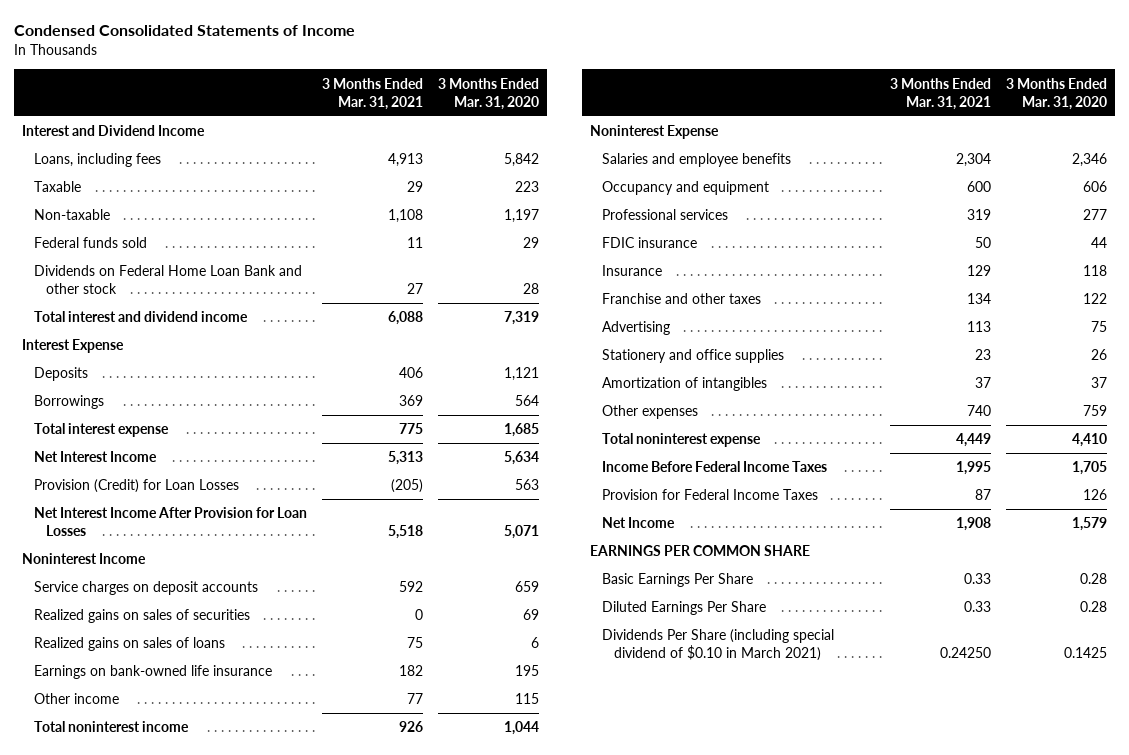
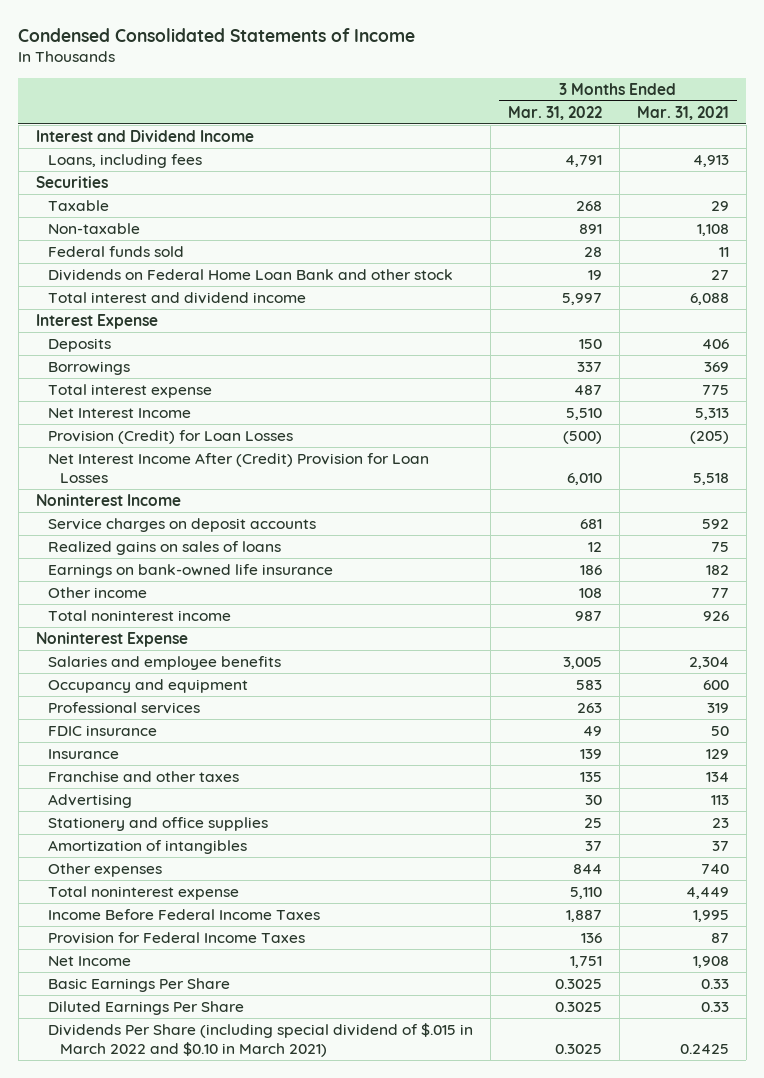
[438,77,540,110] 3 Months Ended Mar. 31, 2020 -> none
none -> [507,105,602,120] Mar. 31, 2022
none -> [35,175,108,188] Securities
[34,507,308,537] Net Interest Income After Provision for Loan Losses -> [47,452,429,483] Net Interest Income After (Credit) Provision for Loan Losses
[34,609,251,624] Realized gains on sales of securities -> none
[589,545,810,557] EARNINGS PER COMMON SHARE -> none
[601,629,834,662] Dividends Per Share (including special dividend of $0.10 in March 2021) -> [47,1022,473,1057] Dividends Per Share (including special dividend of $.015 in March 2022 and $0.10 in March 2021)
[940,647,992,659] 0.24250 -> [679,1043,729,1054] 0.2425

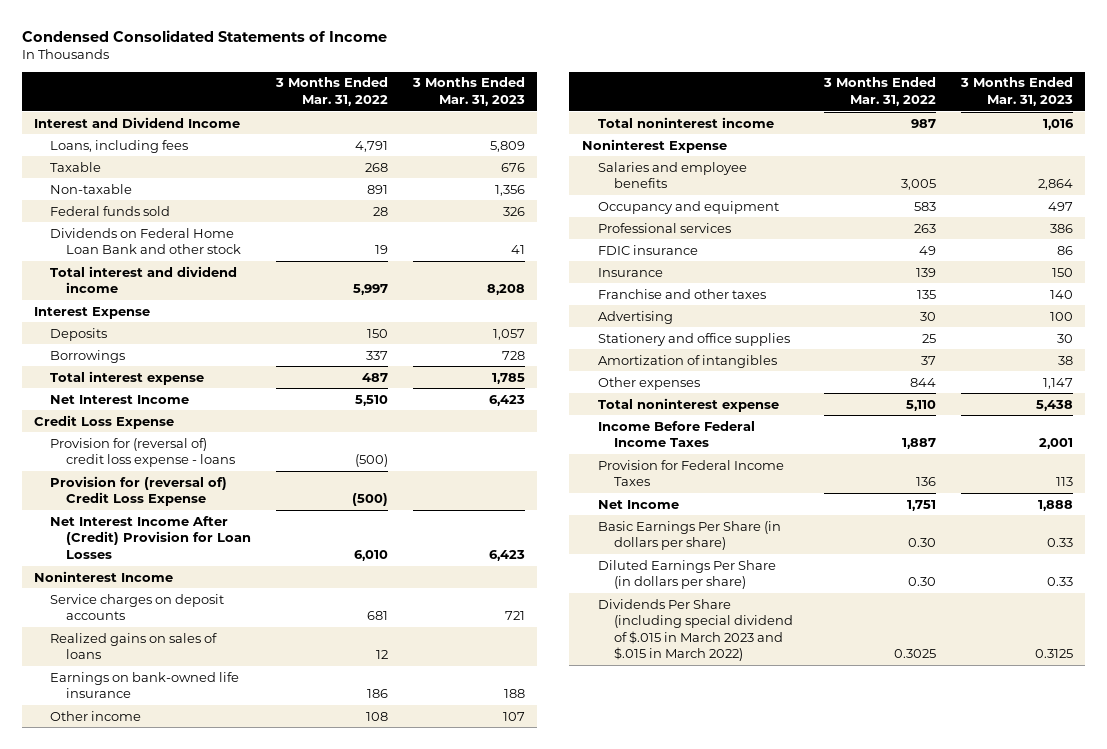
[636,105,729,120] Mar. 31, 2021 -> none
none -> [412,77,526,106] 3 Months Ended Mar. 31, 2023
[35,175,108,188] Securities -> none
none -> [34,414,175,429] Credit Loss Expense
[47,429,293,444] Provision (Credit) for Loan Losses -> [50,437,236,468] Provision for (reversal of) credit loss expense - loans
none -> [50,475,228,507] Provision for (reversal of) Credit Loss Expense
[47,977,230,992] Basic Earnings Per Share -> [597,520,781,551] Basic Earnings Per Share (in dollars per share)
[554,978,602,989] 0.3025 -> [907,538,936,548] 0.30
[47,1000,244,1015] Diluted Earnings Per Share -> [597,559,776,590] Diluted Earnings Per Share (in dollars per share)
[554,1001,602,1012] 0.3025 -> [907,577,936,587] 0.30
[47,1022,473,1057] Dividends Per Share (including special dividend of $.015 in March 2022 and $0.10 in March 2021) -> [597,598,793,662] Dividends Per Share (including special dividend of $.015 in March 2023 and $.015 in March 2022)

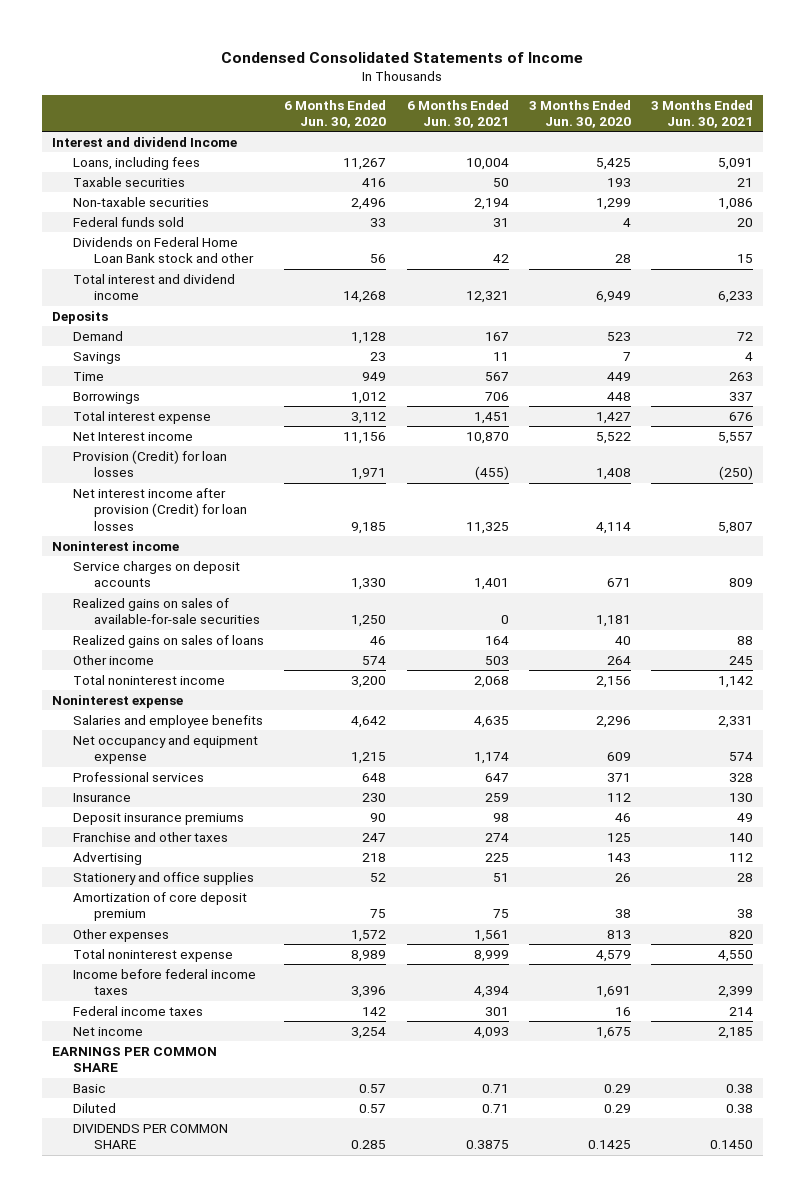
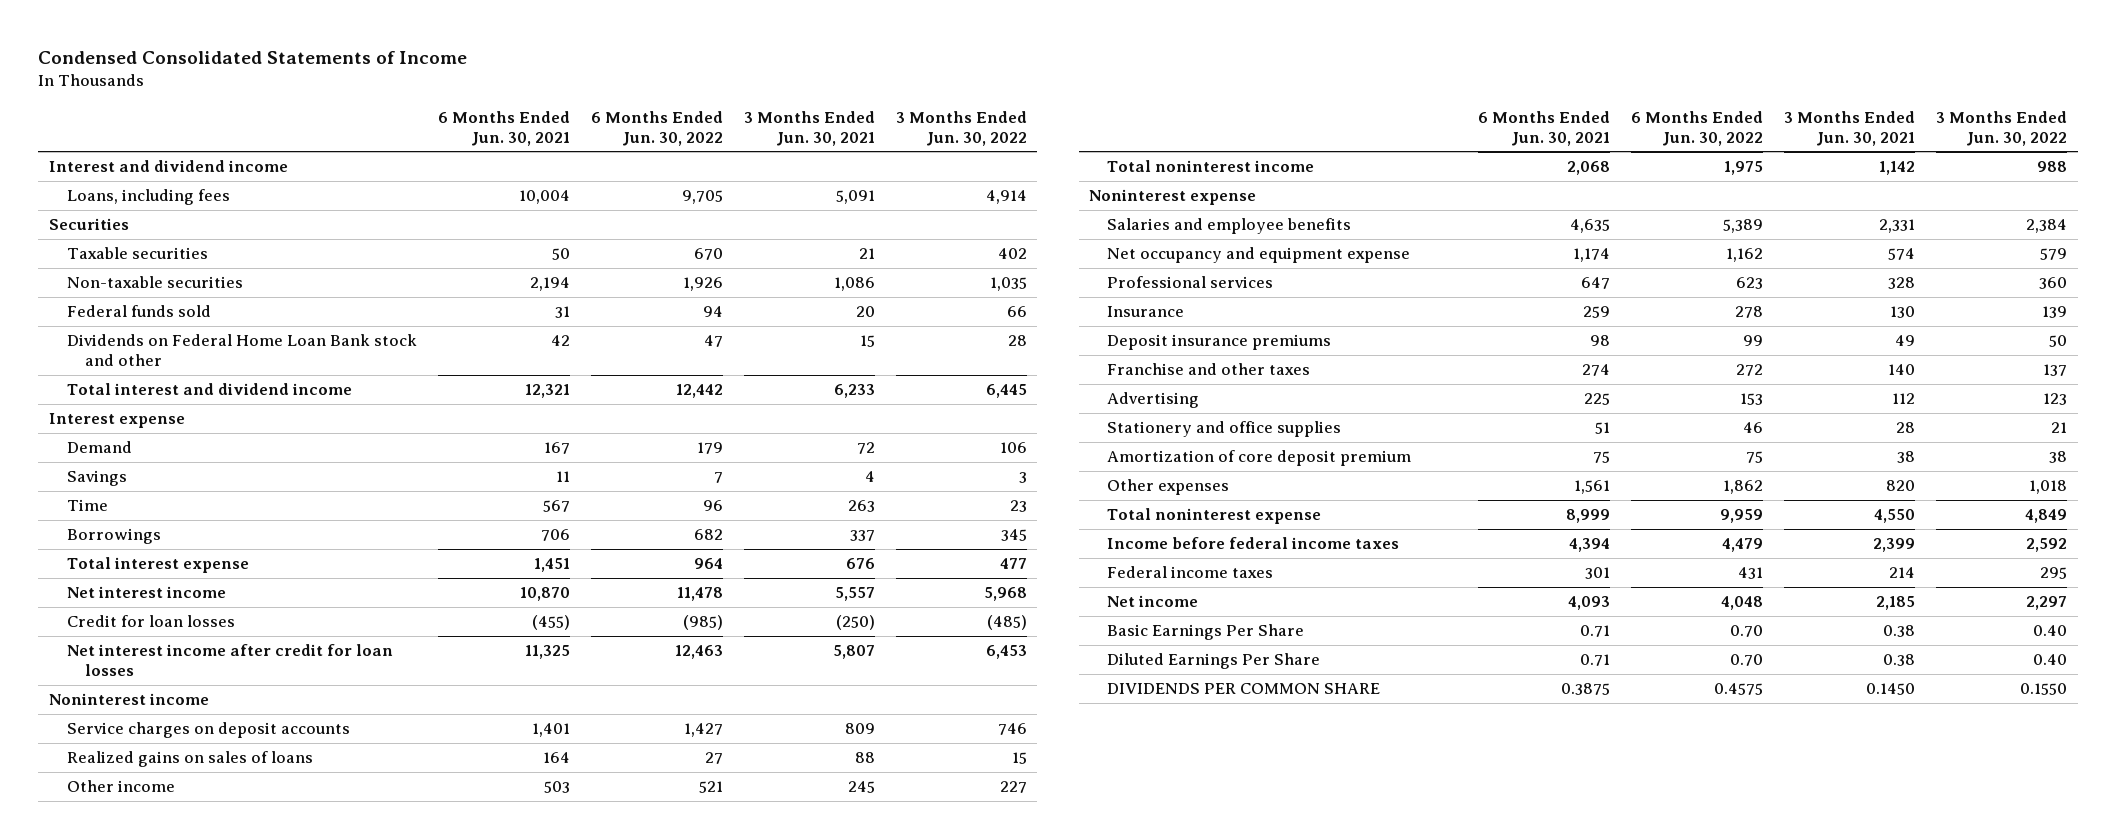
[284,99,387,128] 6 Months Ended Jun. 30, 2020 -> none
[528,99,631,128] 3 Months Ended Jun. 30, 2020 -> none
none -> [590,110,723,146] 6 Months Ended Jun. 30, 2022
none -> [895,110,1027,146] 3 Months Ended Jun. 30, 2022
[51,136,237,147] Interest and dividend Income -> [48,160,288,173] Interest and dividend income
none -> [48,218,129,231] Securities
[51,310,108,324] Deposits -> none
none -> [48,413,185,429] Interest expense
[73,431,194,441] Net Interest income -> [66,586,226,599] Net interest income
[73,449,228,478] Provision (Credit) for loan losses -> [66,615,235,628] Credit for loan losses
[73,487,248,531] Net interest income after provision (Credit) for loan losses -> [66,644,393,677] Net interest income after credit for loan losses
[73,597,261,625] Realized gains on sales of available-for-sale securities -> none
[51,1046,217,1073] EARNINGS PER COMMON SHARE -> none
[73,1083,107,1093] Basic -> [1107,624,1305,641] Basic Earnings Per Share
[73,1102,117,1113] Diluted -> [1107,653,1321,670] Diluted Earnings Per Share

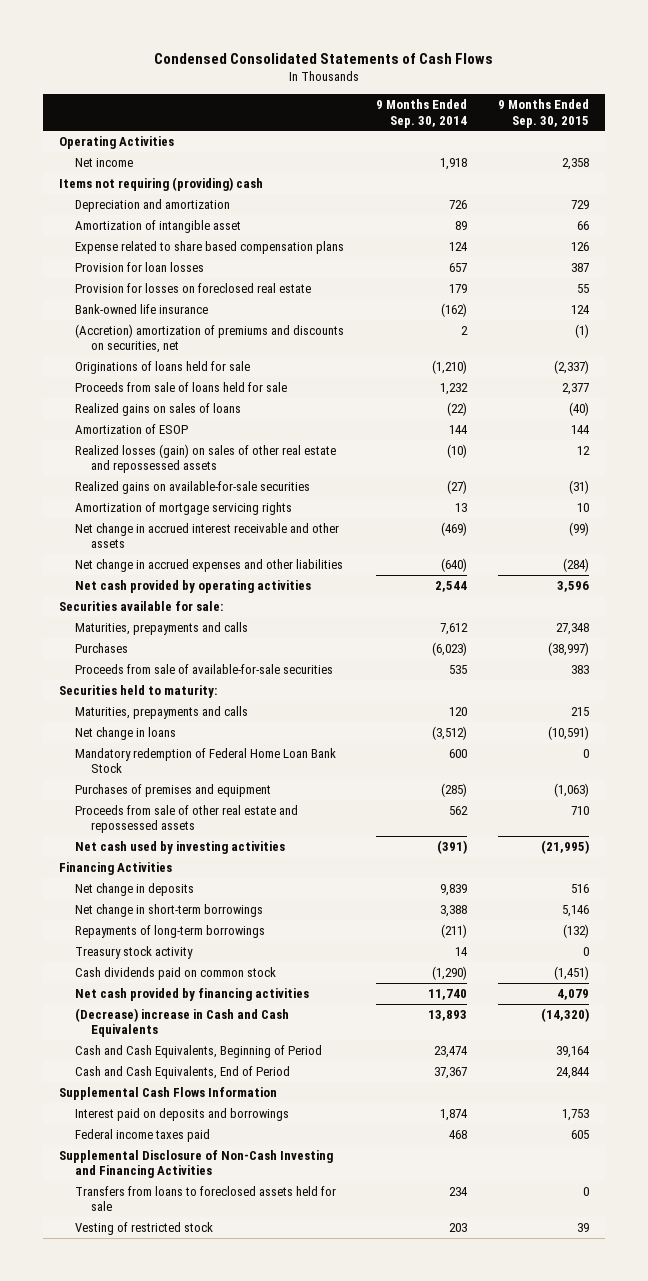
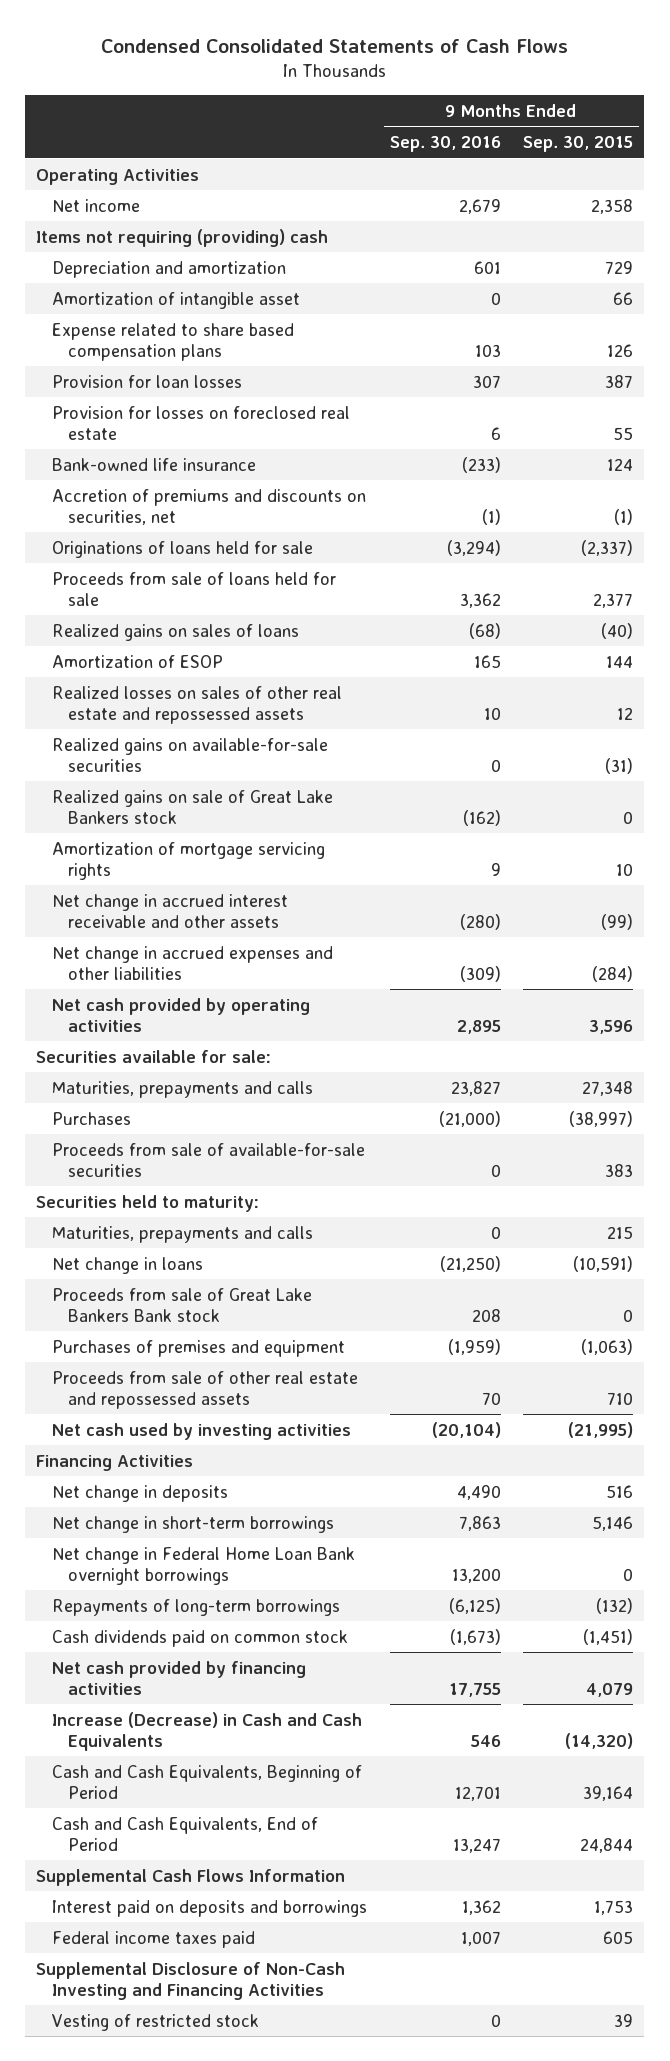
[375,99,467,128] 9 Months Ended Sep. 30, 2014 -> none
none -> [389,136,501,153] Sep. 30, 2016
[75,323,345,354] (Accretion) amortization of premiums and discounts on securities, net -> [52,488,367,525] Accretion of premiums and discounts on securities, net
[75,443,337,474] Realized losses (gain) on sales of other real estate and repossessed assets -> [52,685,343,724] Realized losses on sales of other real estate and repossessed assets
none -> [52,789,334,824] Realized gains on sale of Great Lake Bankers stock
[75,747,337,774] Mandatory redemption of Federal Home Loan Bank Stock -> none
none -> [52,1287,313,1322] Proceeds from sale of Great Lake Bankers Bank stock
none -> [52,1546,356,1585] Net change in Federal Home Loan Bank overnight borrowings
[75,945,194,959] Treasury stock activity -> none
[75,1007,290,1038] (Decrease) increase in Cash and Cash Equivalents -> [52,1711,363,1751] Increase (Decrease) in Cash and Cash Equivalents
[75,1185,337,1212] Transfers from loans to foreclosed assets held for sale -> none

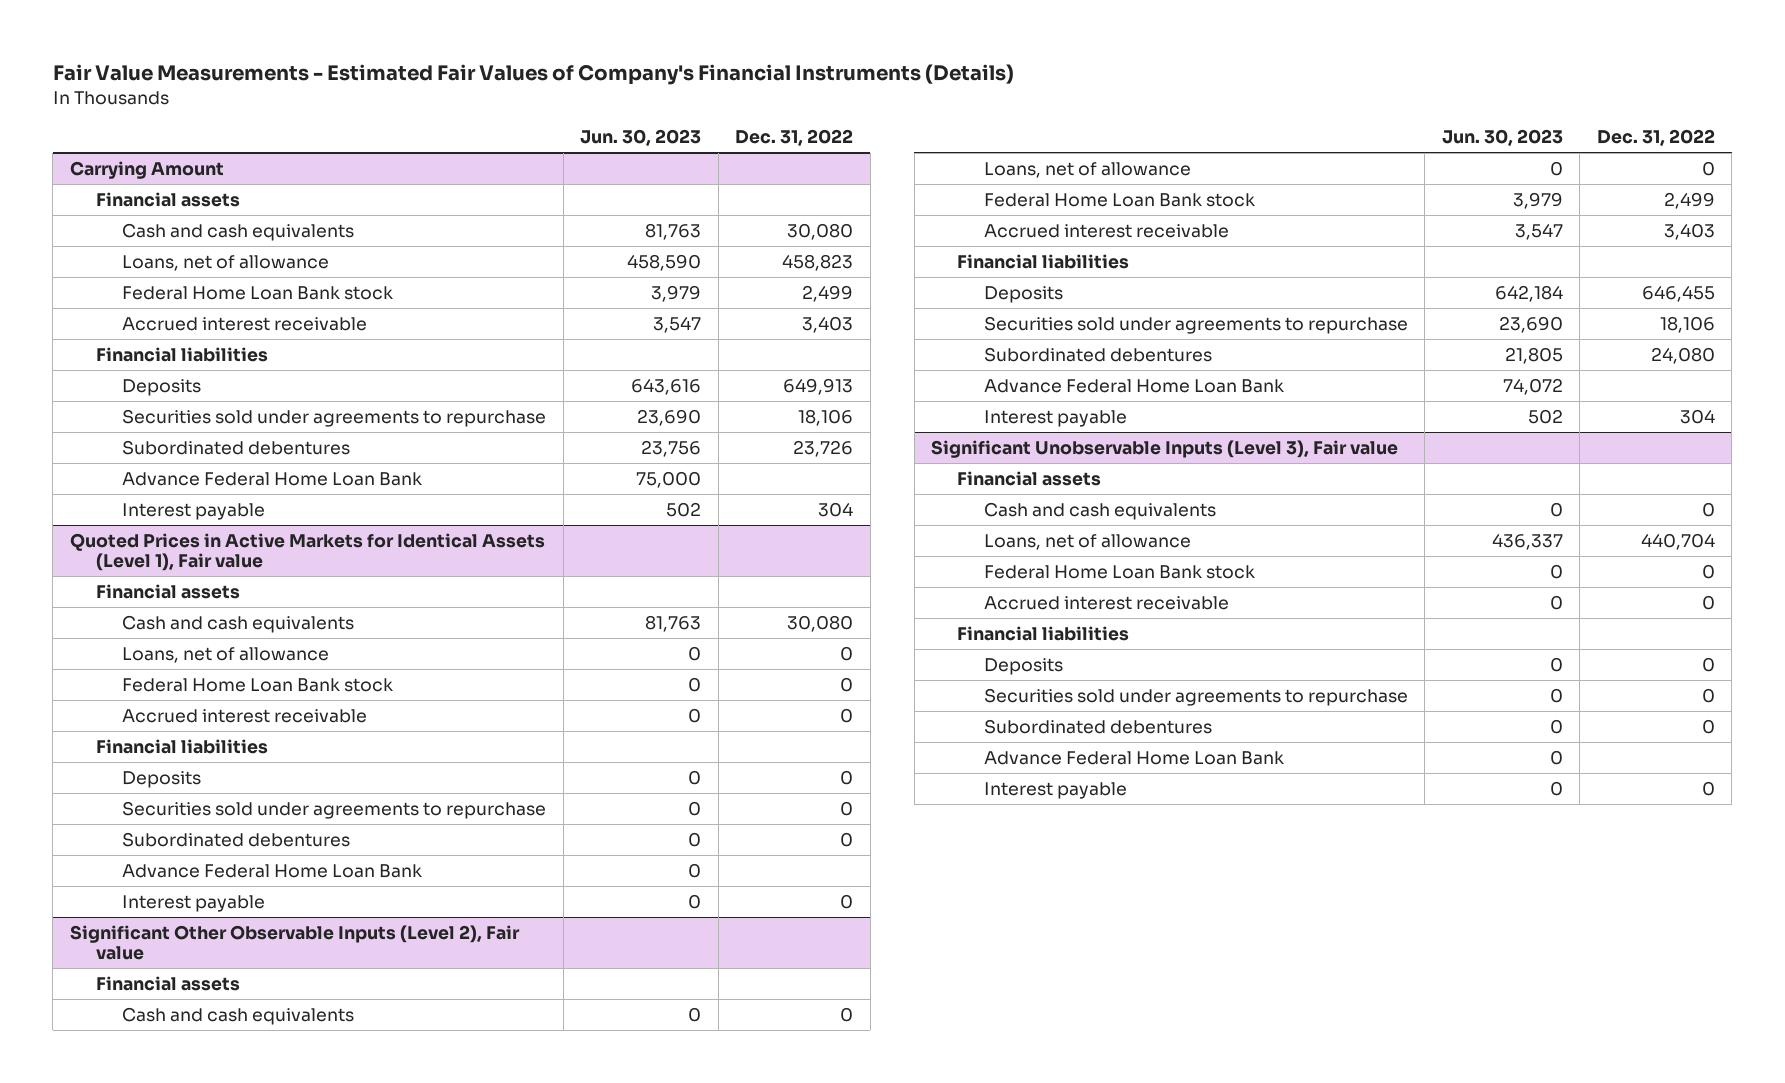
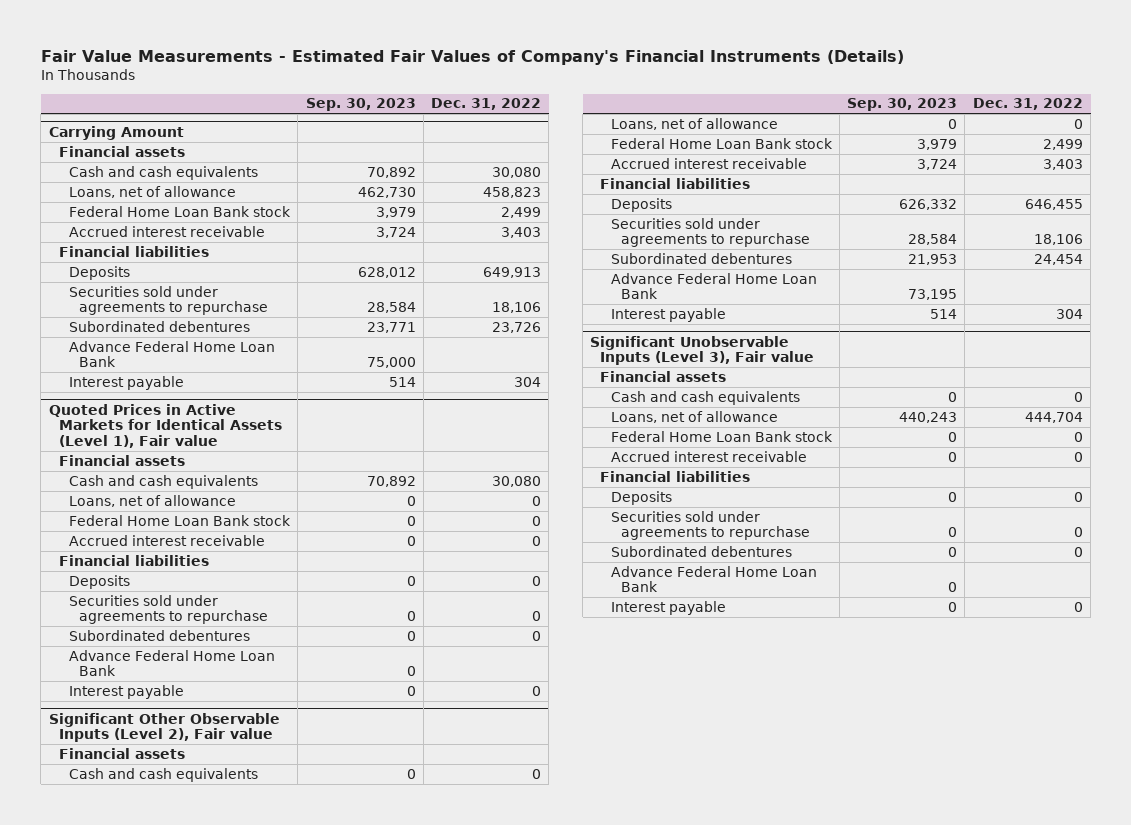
[580,129,702,147] Jun. 30, 2023 -> none
none -> [305,98,416,112] Sep. 30, 2023
[1650,346,1715,364] 24,080 -> [1033,253,1083,265] 24,454
[1640,532,1715,550] 440,704 -> [1024,411,1083,423] 444,704

